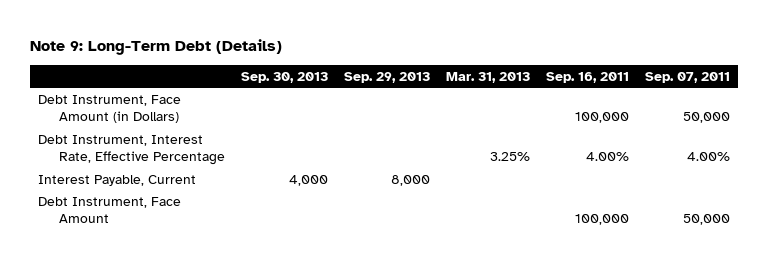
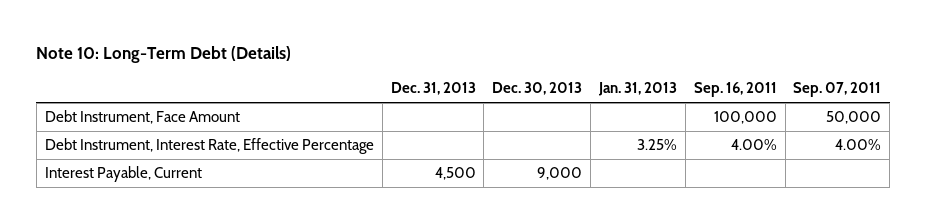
[29,39,282,56] Note 9: Long-Term Debt (Details) -> [36,46,292,64] Note 10: Long-Term Debt (Details)
[241,72,329,84] Sep. 30, 2013 -> none
[344,72,431,84] Sep. 29, 2013 -> none
[446,72,531,84] Mar. 31, 2013 -> none
none -> [390,82,476,96] Dec. 31, 2013
none -> [492,82,583,96] Dec. 30, 2013
none -> [597,82,677,97] Jan. 31, 2013
[37,94,181,124] Debt Instrument, Face Amount (in Dollars) -> none
[37,196,181,224] Debt Instrument, Face Amount -> [44,110,240,125] Debt Instrument, Face Amount

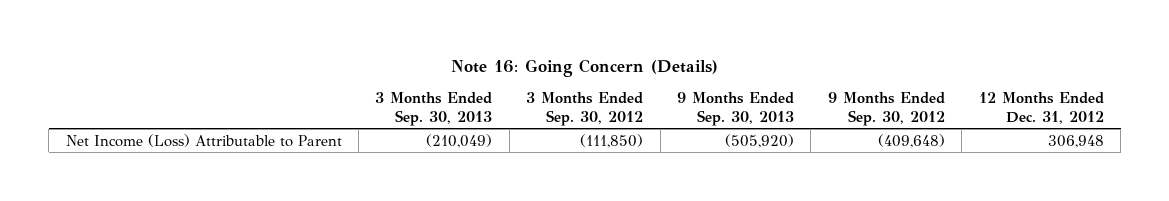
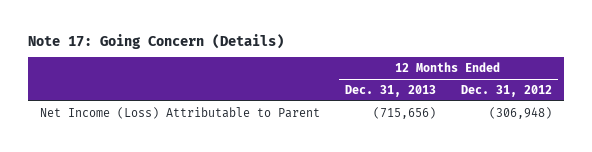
[450,58,718,77] Note 16: Going Concern (Details) -> [27,33,284,49] Note 17: Going Concern (Details)
[375,92,493,126] 3 Months Ended Sep. 30, 2013 -> none
[526,92,644,126] 3 Months Ended Sep. 30, 2012 -> none
[676,92,794,126] 9 Months Ended Sep. 30, 2013 -> none
[827,92,945,126] 9 Months Ended Sep. 30, 2012 -> none
none -> [344,85,436,98] Dec. 31, 2013
[1047,134,1104,148] 306,948 -> [488,106,552,119] (306,948)

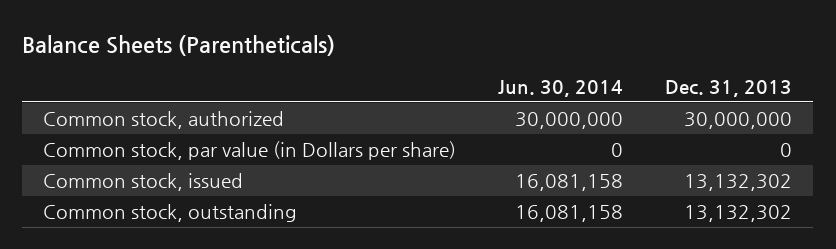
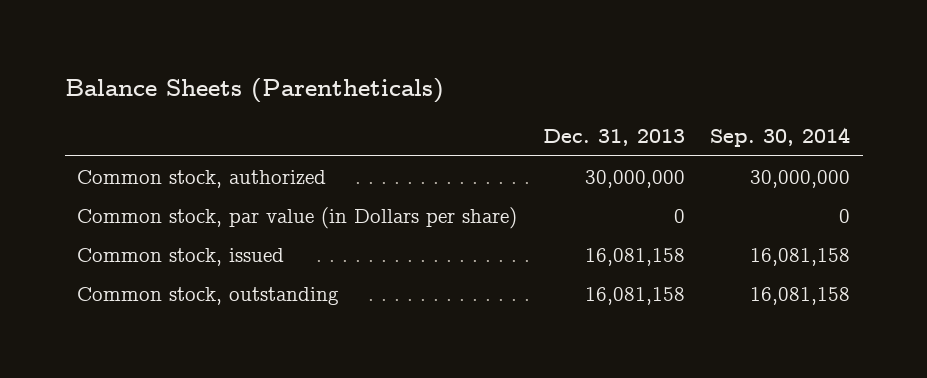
[498,79,624,97] Jun. 30, 2014 -> none
none -> [709,127,850,148] Sep. 30, 2014
[684,174,793,192] 13,132,302 -> [584,247,685,266] 16,081,158
[684,205,793,223] 13,132,302 -> [584,286,685,305] 16,081,158

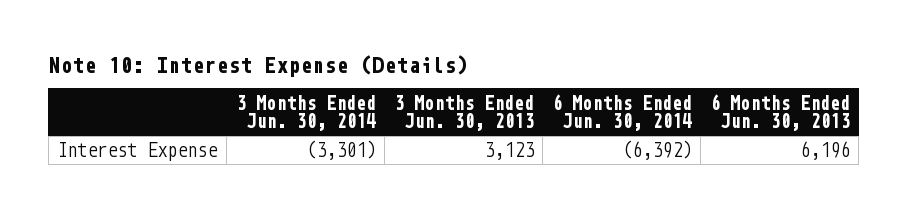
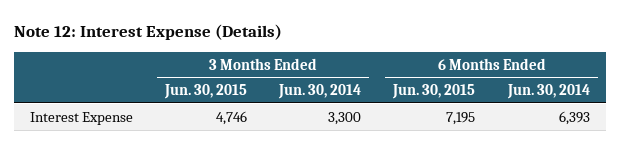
[48,54,469,77] Note 10: Interest Expense (Details) -> [13,23,282,40] Note 12: Interest Expense (Details)
[393,94,534,132] 3 Months Ended Jun. 30, 2013 -> none
[709,93,850,132] 6 Months Ended Jun. 30, 2013 -> none
none -> [163,84,247,100] Jun. 30, 2015
none -> [392,84,476,100] Jun. 30, 2015
[305,140,376,161] (3,301) -> [328,111,362,125] 3,300
[621,140,692,161] (6,392) -> [558,110,590,125] 6,393

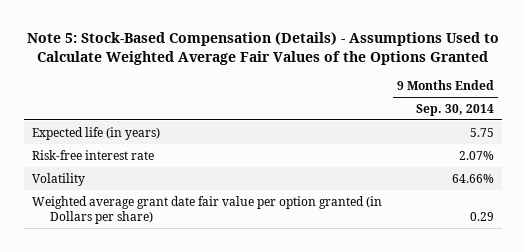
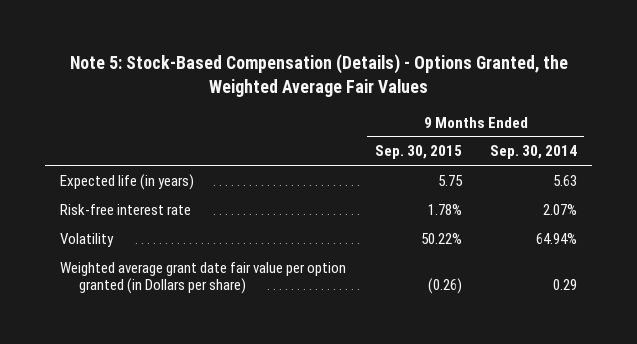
[26,32,499,66] Note 5: Stock-Based Compensation (Details) - Assumptions Used to Calculate Weighted Average Fair Values of the Options Granted -> [69,54,568,97] Note 5: Stock-Based Compensation (Details) - Options Granted, the Weighted Average Fair Values
none -> [374,145,462,160] Sep. 30, 2015
[470,127,495,137] 5.75 -> [553,174,578,186] 5.63
[452,173,495,183] 64.66% -> [536,232,578,244] 64.94%

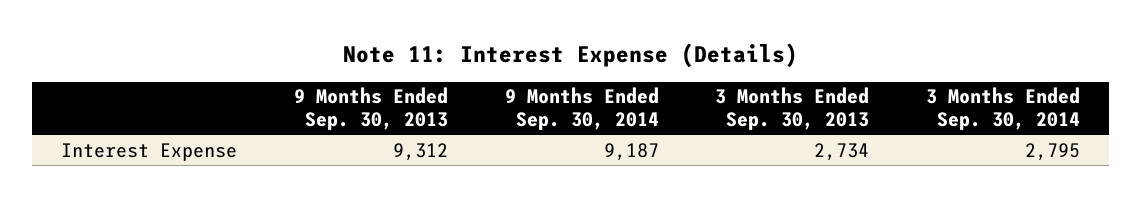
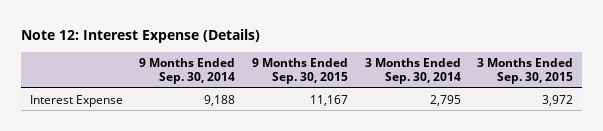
[342,43,798,69] Note 11: Interest Expense (Details) -> [21,29,261,44] Note 12: Interest Expense (Details)
[293,87,448,131] 9 Months Ended Sep. 30, 2013 -> none
[715,87,870,131] 3 Months Ended Sep. 30, 2013 -> none
none -> [251,58,348,85] 9 Months Ended Sep. 30, 2015
none -> [477,58,574,85] 3 Months Ended Sep. 30, 2015
[603,142,659,161] 9,187 -> [204,94,236,106] 9,188

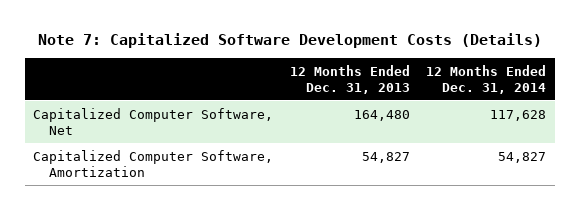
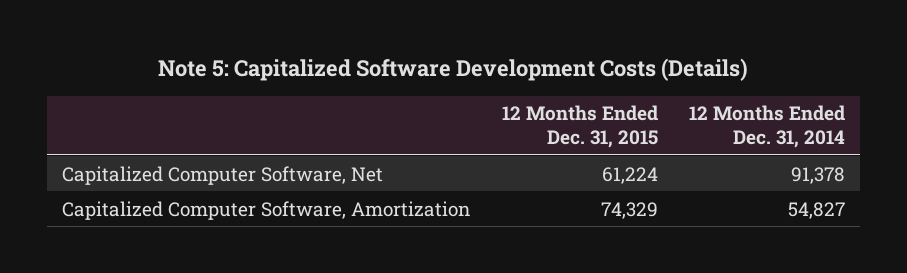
[37,33,542,49] Note 7: Capitalized Software Development Costs (Details) -> [158,58,749,82] Note 5: Capitalized Software Development Costs (Details)
[289,64,410,94] 12 Months Ended Dec. 31, 2013 -> none
none -> [501,105,658,148] 12 Months Ended Dec. 31, 2015
[490,109,547,121] 117,628 -> [790,166,845,184] 91,378

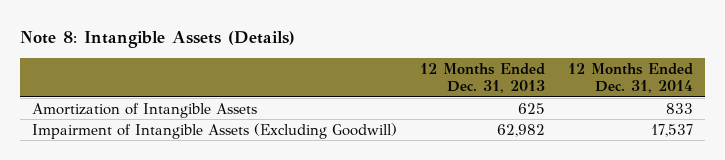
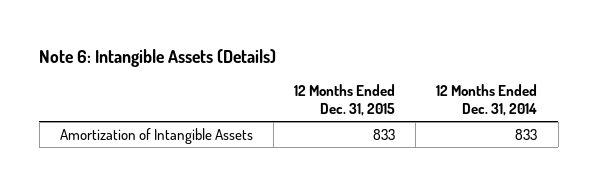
[20,31,296,49] Note 8: Intangible Assets (Details) -> [39,48,277,67] Note 6: Intangible Assets (Details)
[420,62,546,94] 12 Months Ended Dec. 31, 2013 -> none
none -> [294,83,396,117] 12 Months Ended Dec. 31, 2015
[32,122,398,139] Impairment of Intangible Assets (Excluding Goodwill) -> none

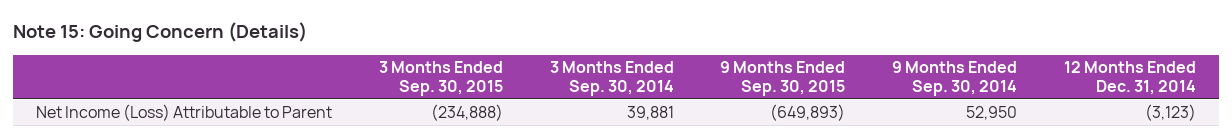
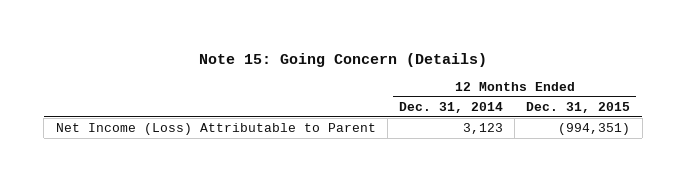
[379,60,504,97] 3 Months Ended Sep. 30, 2015 -> none
[549,60,674,97] 3 Months Ended Sep. 30, 2014 -> none
[720,60,846,97] 9 Months Ended Sep. 30, 2015 -> none
[891,60,1017,97] 9 Months Ended Sep. 30, 2014 -> none
none -> [526,101,631,113] Dec. 31, 2015
[1144,104,1196,122] (3,123) -> [463,123,504,135] 3,123

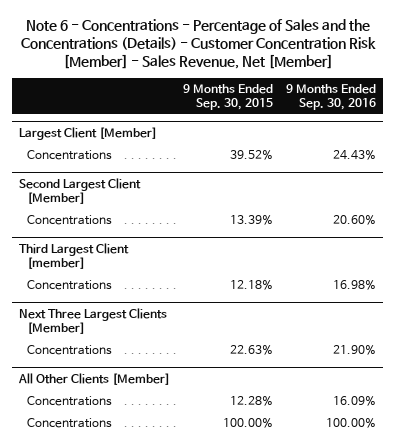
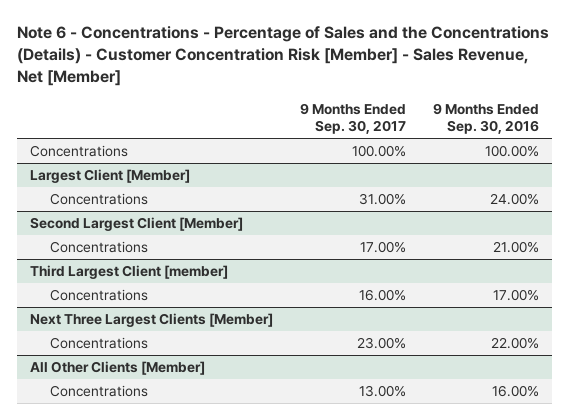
[183,84,274,110] 9 Months Ended Sep. 30, 2015 -> none
none -> [299,102,406,135] 9 Months Ended Sep. 30, 2017
none -> [30,145,129,158] Concentrations
[333,150,377,161] 24.43% -> [489,193,539,206] 24.00%
[333,215,377,226] 20.60% -> [492,241,539,254] 21.00%
[333,280,377,291] 16.98% -> [492,289,539,302] 17.00%
[333,345,377,356] 21.90% -> [490,337,539,350] 22.00%
[27,418,113,429] Concentrations -> none
[333,396,377,407] 16.09% -> [491,385,539,398] 16.00%

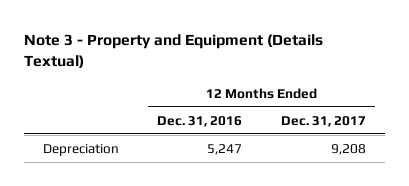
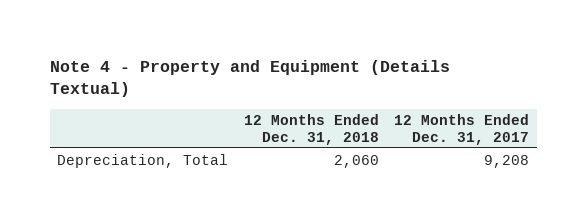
[23,33,323,68] Note 3 - Property and Equipment (Details Textual) -> [49,60,450,98] Note 4 - Property and Equipment (Details Textual)
[157,115,243,127] Dec. 31, 2016 -> none
none -> [243,113,379,145] 12 Months Ended Dec. 31, 2018
[42,143,119,156] Depreciation -> [57,153,229,168] Depreciation, Total

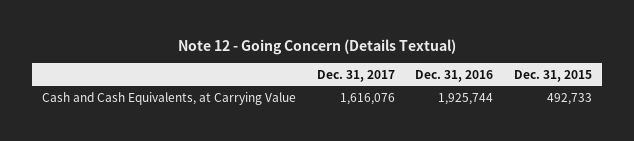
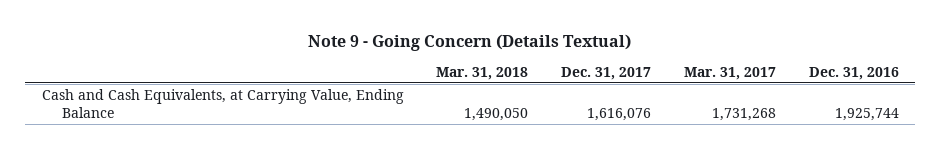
[177,38,456,55] Note 12 - Going Concern (Details Textual) -> [308,34,632,52] Note 9 - Going Concern (Details Textual)
[513,69,592,82] Dec. 31, 2015 -> none
none -> [436,67,529,81] Mar. 31, 2018
none -> [683,67,776,81] Mar. 31, 2017
[42,91,297,105] Cash and Cash Equivalents, at Carrying Value -> [41,88,404,119] Cash and Cash Equivalents, at Carrying Value, Ending Balance

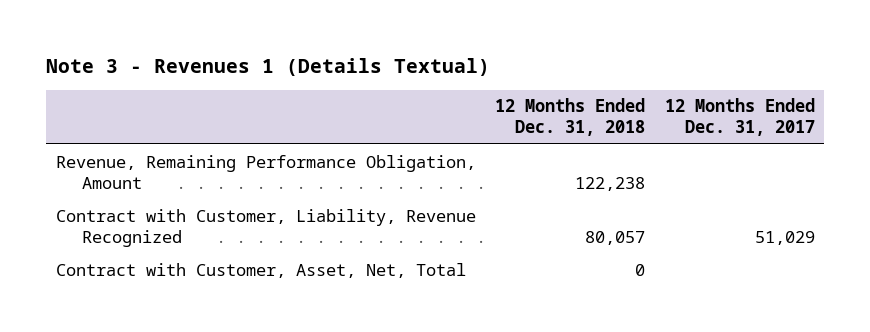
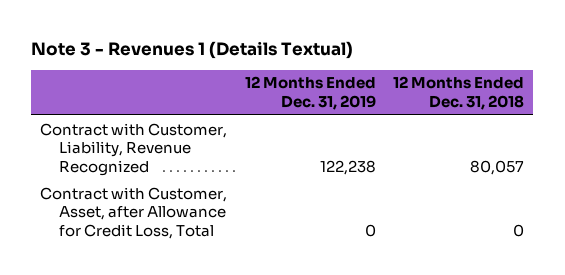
[664,98,815,137] 12 Months Ended Dec. 31, 2017 -> none
none -> [244,76,376,111] 12 Months Ended Dec. 31, 2019
[55,154,476,189] Revenue, Remaining Performance Obligation, Amount -> none
[55,262,466,278] Contract with Customer, Asset, Net, Total -> [40,186,228,239] Contract with Customer, Asset, after Allowance for Credit Loss, Total

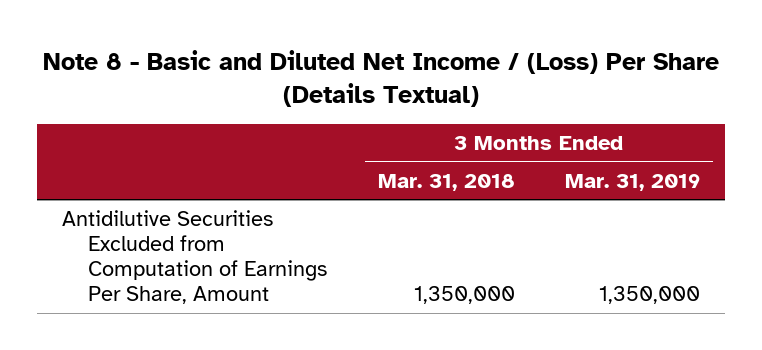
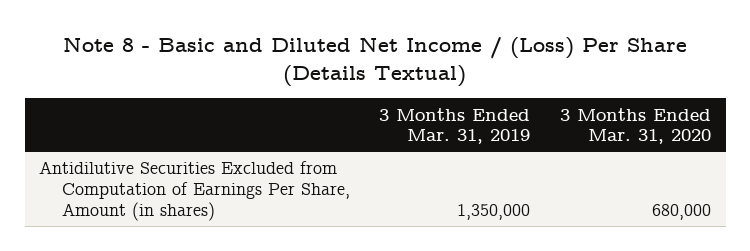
[377,173,515,191] Mar. 31, 2018 -> none
none -> [559,107,711,145] 3 Months Ended Mar. 31, 2020
[61,209,328,305] Antidilutive Securities Excluded from Computation of Earnings Per Share, Amount -> [39,161,350,221] Antidilutive Securities Excluded from Computation of Earnings Per Share, Amount (in shares)

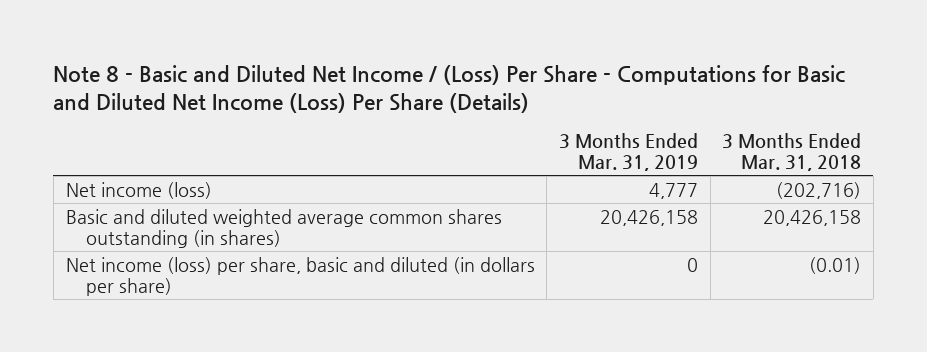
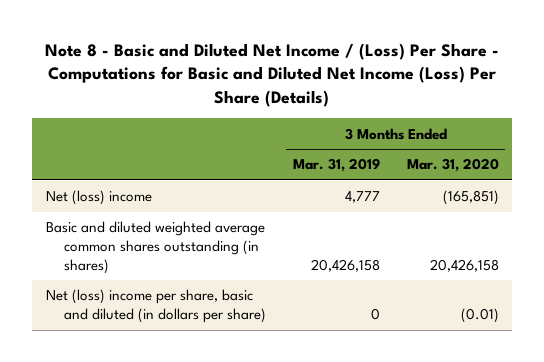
[722,133,862,172] 3 Months Ended Mar. 31, 2018 -> none
none -> [406,158,499,173] Mar. 31, 2020
[65,181,212,199] Net income (loss) -> [45,190,152,206] Net (loss) income
[65,256,535,296] Net income (loss) per share, basic and diluted (in dollars per share) -> [45,289,267,324] Net (loss) income per share, basic and diluted (in dollars per share)

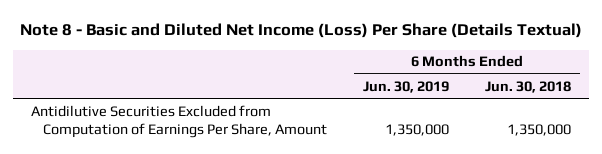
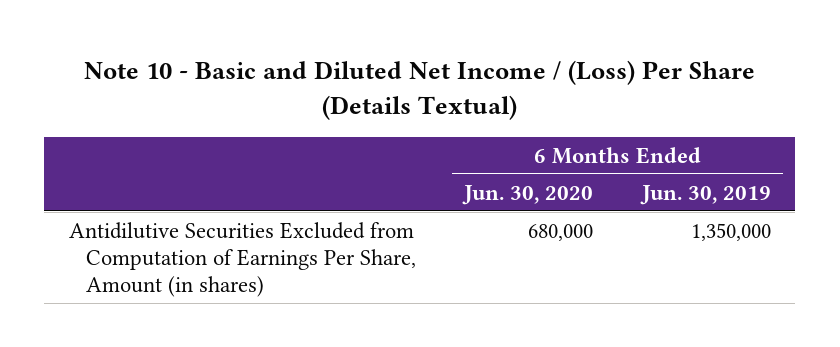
[20,23,583,39] Note 8 - Basic and Diluted Net Income (Loss) Per Share (Details Textual) -> [83,60,755,121] Note 10 - Basic and Diluted Net Income / (Loss) Per Share (Details Textual)
[485,80,572,93] Jun. 30, 2018 -> none
none -> [462,184,594,205] Jun. 30, 2020
[31,104,327,138] Antidilutive Securities Excluded from Computation of Earnings Per Share, Amount -> [68,221,416,297] Antidilutive Securities Excluded from Computation of Earnings Per Share, Amount (in shares)

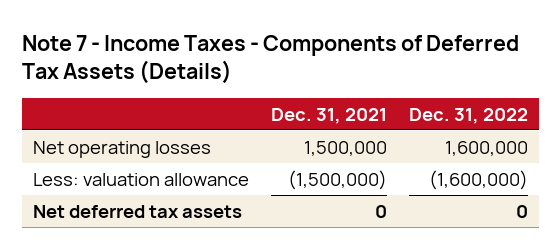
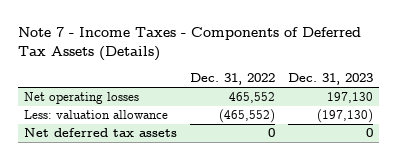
[270,107,387,124] Dec. 31, 2021 -> none
none -> [287,73,373,86] Dec. 31, 2023
[444,140,528,156] 1,600,000 -> [229,92,276,104] 465,552
[428,169,528,190] (1,600,000) -> [219,109,276,124] (465,552)

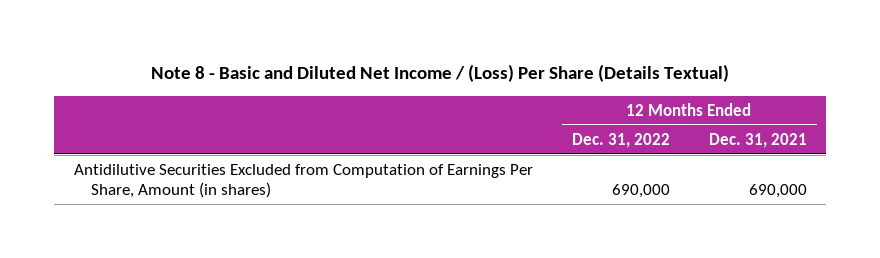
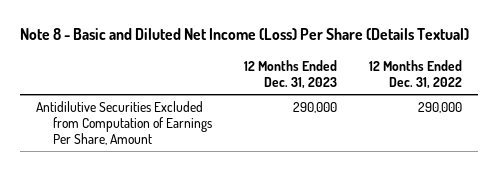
[151,64,730,83] Note 8 - Basic and Diluted Net Income / (Loss) Per Share (Details Textual) -> [19,28,469,41] Note 8 - Basic and Diluted Net Income (Loss) Per Share (Details Textual)
[708,132,807,148] Dec. 31, 2021 -> none
none -> [244,59,338,89] 12 Months Ended Dec. 31, 2023
[73,163,533,199] Antidilutive Securities Excluded from Computation of Earnings Per Share, Amount (in shares) -> [35,100,213,146] Antidilutive Securities Excluded from Computation of Earnings Per Share, Amount
[611,184,670,199] 690,000 -> [418,101,463,113] 290,000

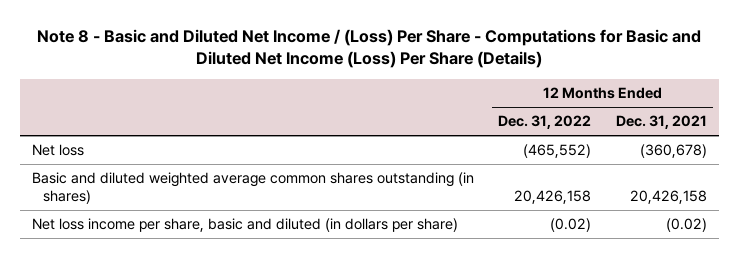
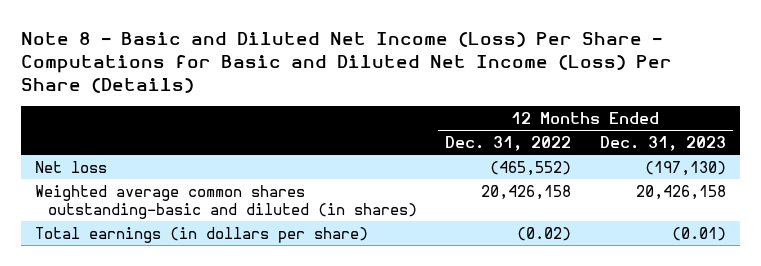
[37,29,702,69] Note 8 - Basic and Diluted Net Income / (Loss) Per Share - Computations for Basic and Diluted Net Income (Loss) Per Share (Details) -> [21,31,673,94] Note 8 - Basic and Diluted Net Income (Loss) Per Share - Computations for Basic and Diluted Net Income (Loss) Per Share (Details)
[615,115,707,130] Dec. 31, 2021 -> none
none -> [599,135,726,151] Dec. 31, 2023
[31,172,474,204] Basic and diluted weighted average common shares outstanding (in shares) -> [35,184,418,220] Weighted average common shares outstanding-basic and diluted (in shares)
[31,218,458,233] Net loss income per share, basic and diluted (in dollars per share) -> [35,226,369,243] Total earnings (in dollars per share)

